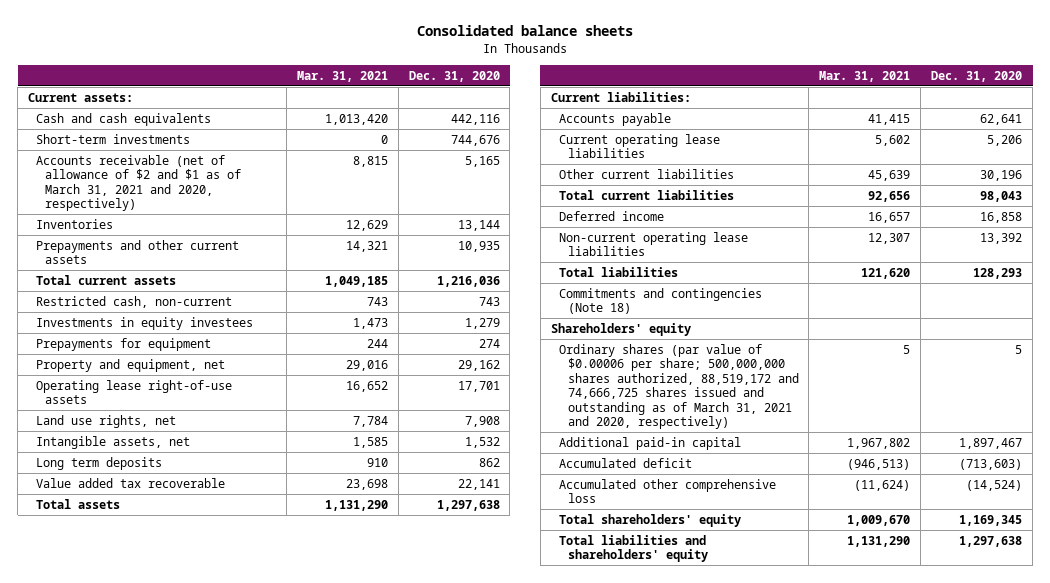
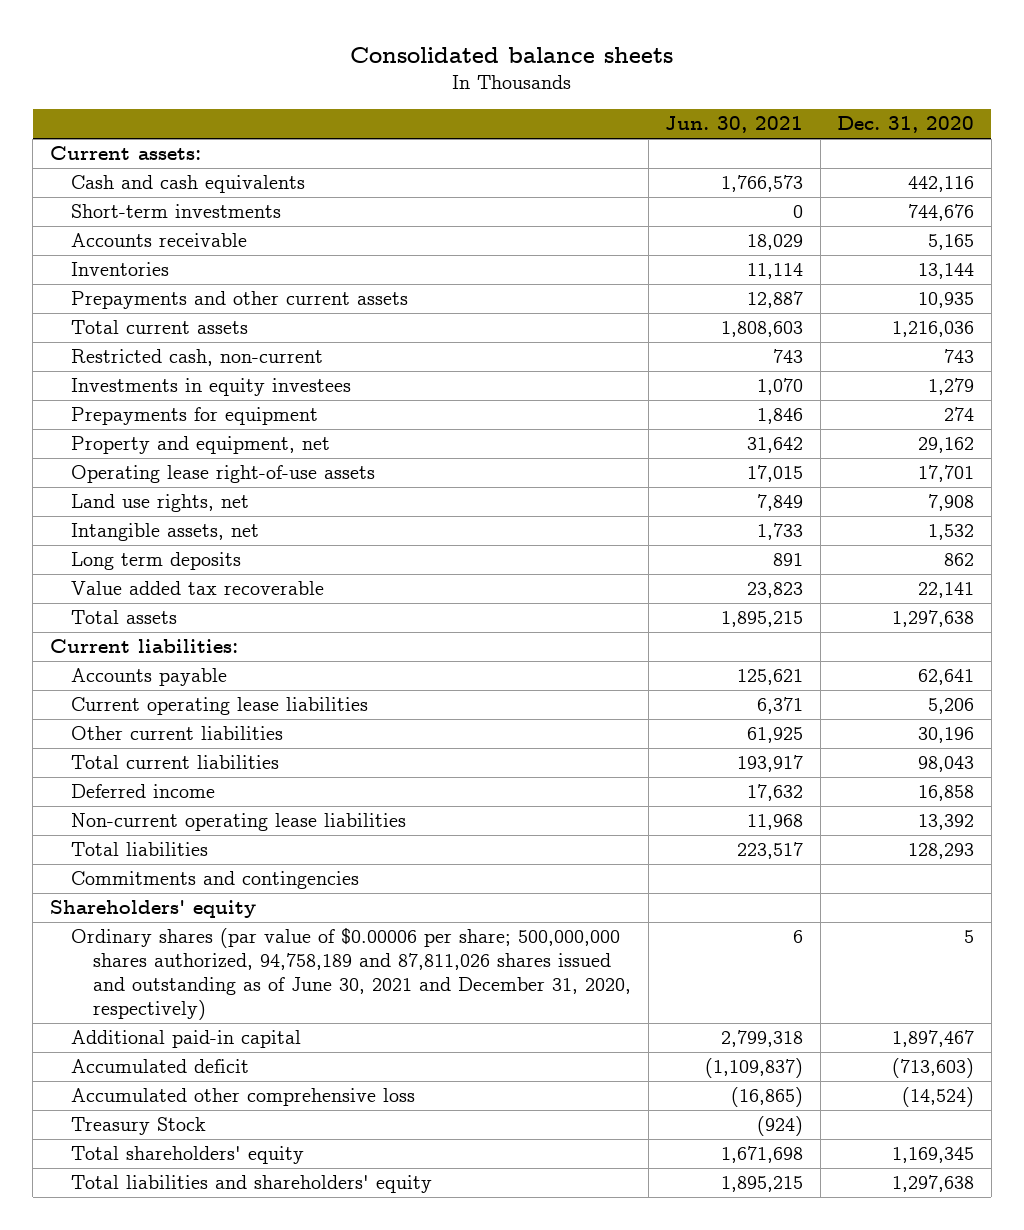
[296,70,388,82] Mar. 31, 2021 -> none
none -> [665,116,804,134] Jun. 30, 2021
[36,154,241,212] Accounts receivable (net of allowance of $2 and $1 as of March 31, 2021 and 2020, respectively) -> [71,233,248,248] Accounts receivable
[559,287,763,315] Commitments and contingencies (Note 18) -> [71,871,360,890] Commitments and contingencies
[559,343,799,430] Ordinary shares (par value of $0.00006 per share; 500,000,000 shares authorized, 88,519,172 and 74,666,725 shares issued and outstanding as of March 31, 2021 and 2020, respectively) -> [71,928,632,1020] Ordinary shares (par value of $0.00006 per share; 500,000,000 shares authorized, 94,758,189 and 87,811,026 shares issued and outstanding as of June 30, 2021 and December 31, 2020, respectively)
none -> [71,1117,207,1136] Treasury Stock

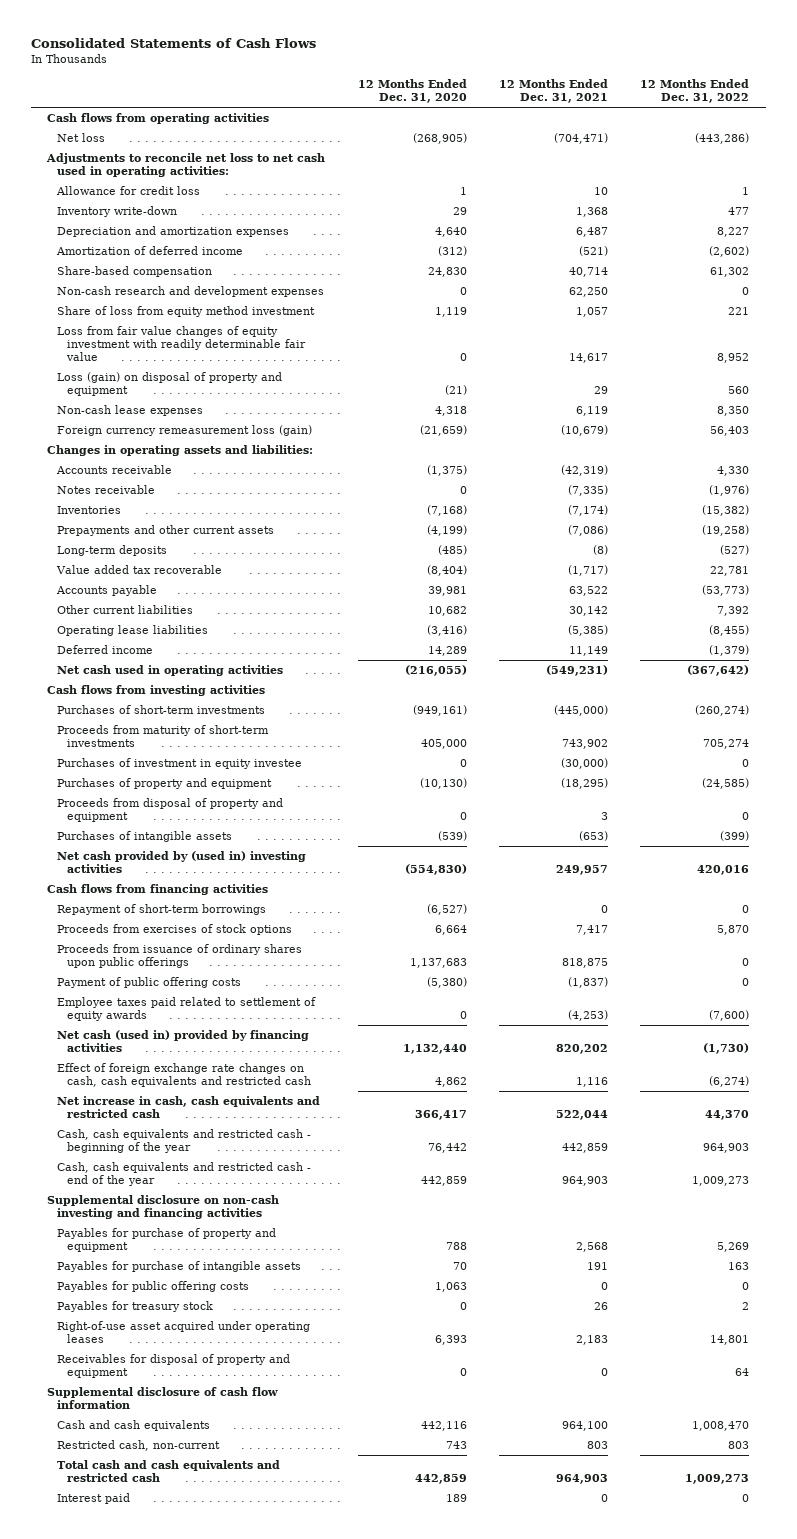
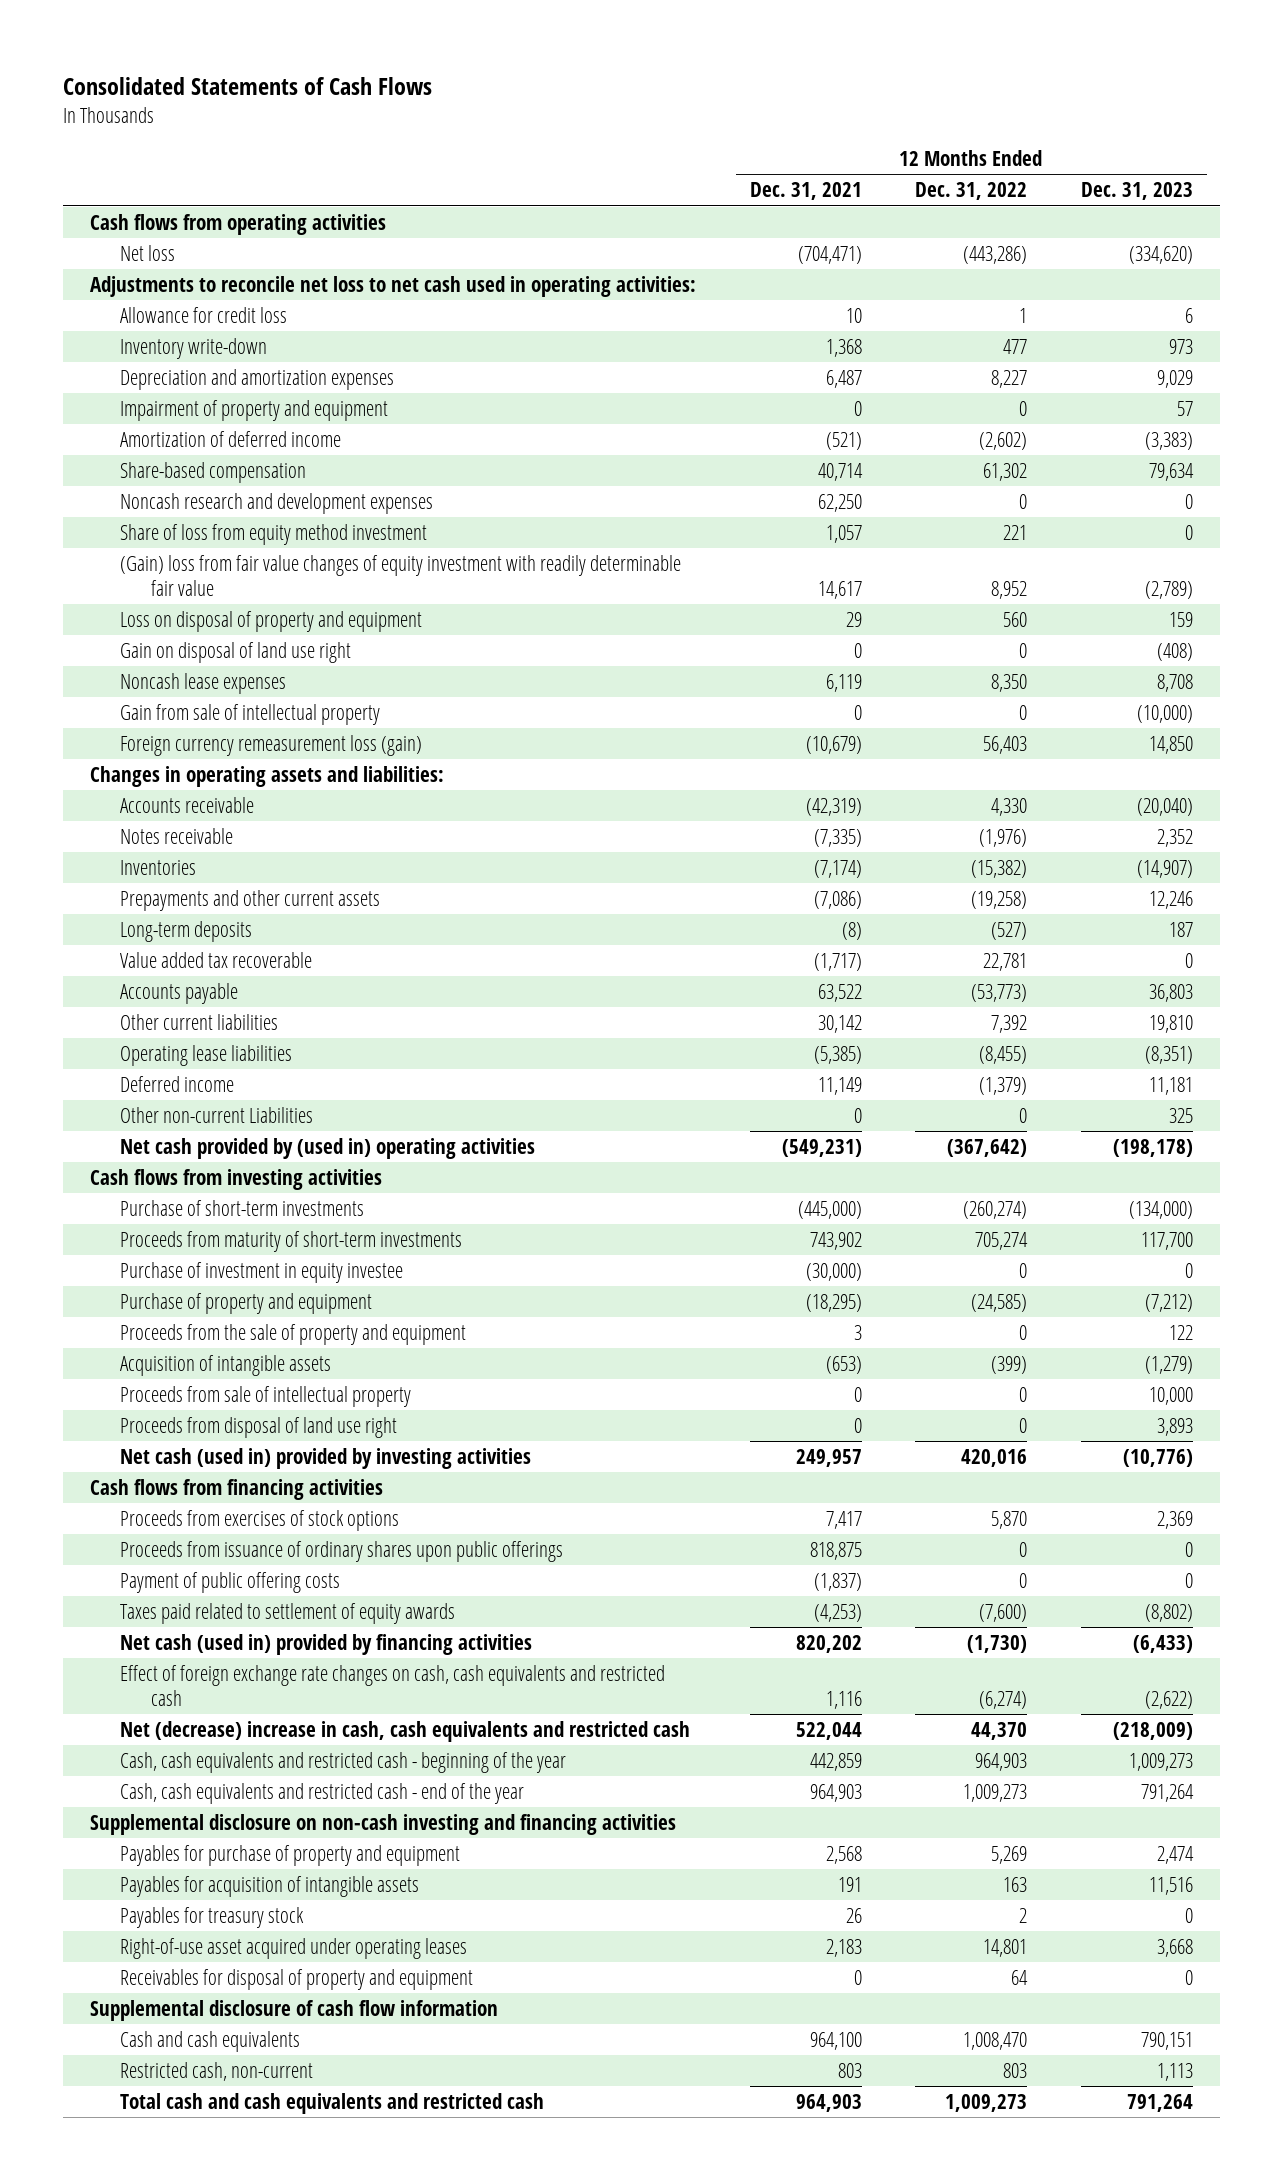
[357,79,467,104] 12 Months Ended Dec. 31, 2020 -> none
none -> [1081,182,1194,201] Dec. 31, 2023
none -> [120,399,389,421] Impairment of property and equipment
[56,286,324,298] Non-cash research and development expenses -> [120,492,434,514] Noncash research and development expenses
[56,326,306,361] Loss from fair value changes of equity investment with readily determinable fair value -> [120,554,682,596] (Gain) loss from fair value changes of equity investment with readily determinable fair value
[56,372,282,397] Loss (gain) on disposal of property and equipment -> [120,610,423,632] Loss on disposal of property and equipment
none -> [120,641,352,663] Gain on disposal of land use right
[56,405,203,417] Non-cash lease expenses -> [120,672,287,694] Noncash lease expenses
none -> [120,703,381,725] Gain from sale of intellectual property
none -> [120,1106,314,1123] Other non-current Liabilities
[56,665,283,677] Net cash used in operating activities -> [120,1137,536,1159] Net cash provided by (used in) operating activities
[56,705,265,715] Purchases of short-term investments -> [120,1199,365,1216] Purchase of short-term investments
[56,758,302,770] Purchases of investment in equity investee -> [120,1261,404,1283] Purchase of investment in equity investee
[56,778,272,790] Purchases of property and equipment -> [120,1292,373,1314] Purchase of property and equipment
[56,798,283,823] Proceeds from disposal of property and equipment -> [120,1323,467,1345] Proceeds from the sale of property and equipment
[56,831,232,843] Purchases of intangible assets -> [120,1354,332,1376] Acquisition of intangible assets
none -> [120,1385,412,1407] Proceeds from sale of intellectual property
none -> [120,1416,398,1438] Proceeds from disposal of land use right
[56,851,306,874] Net cash provided by (used in) investing activities -> [120,1447,532,1469] Net cash (used in) provided by investing activities
[56,904,266,916] Repayment of short-term borrowings -> none
[56,997,316,1022] Employee taxes paid related to settlement of equity awards -> [120,1602,456,1624] Taxes paid related to settlement of equity awards
[56,1096,320,1119] Net increase in cash, cash equivalents and restricted cash -> [120,1720,691,1742] Net (decrease) increase in cash, cash equivalents and restricted cash
[56,1281,249,1293] Payables for public offering costs -> none
[56,1261,301,1273] Payables for purchase of intangible assets -> [120,1875,420,1897] Payables for acquisition of intangible assets
[56,1493,130,1505] Interest paid -> none

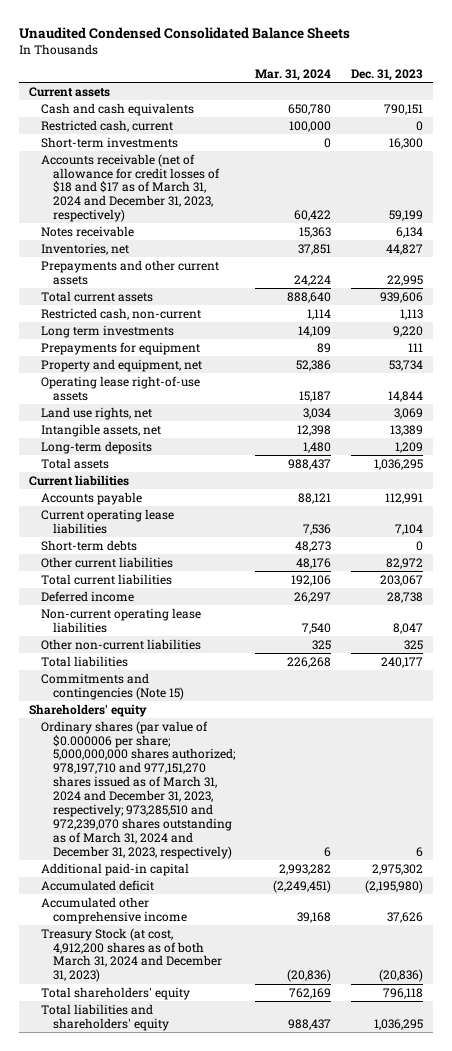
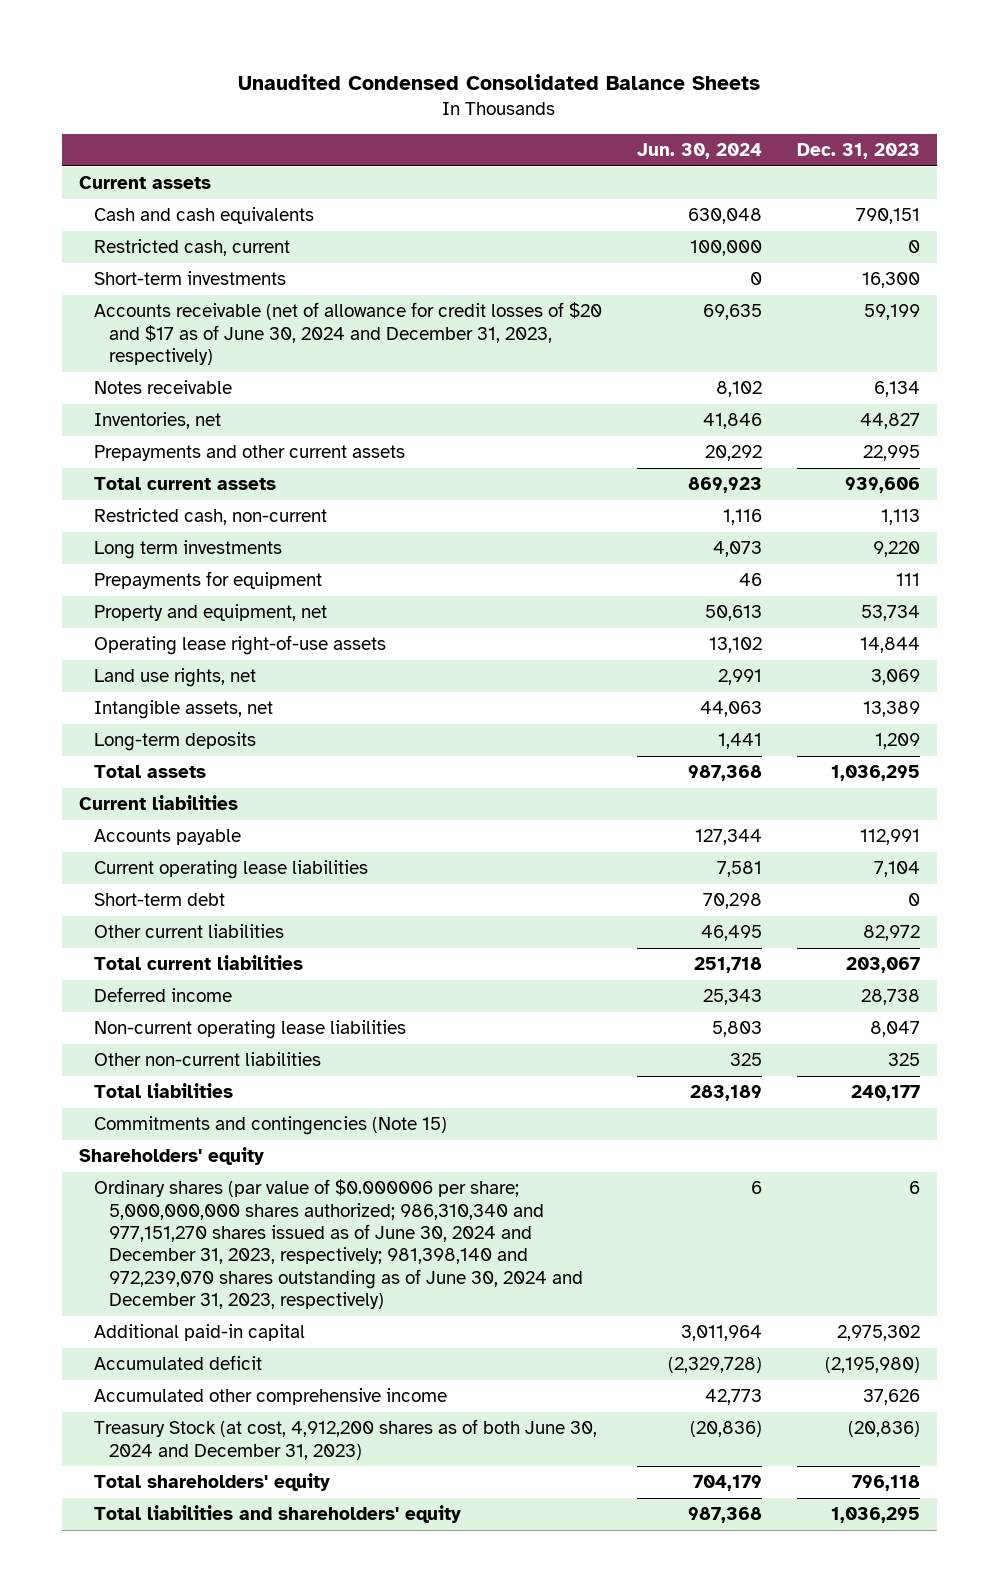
[255,69,332,82] Mar. 31, 2024 -> none
none -> [636,143,762,160] Jun. 30, 2024
[41,153,221,223] Accounts receivable (net of allowance for credit losses of $18 and $17 as of March 31, 2024 and December 31, 2023, respectively) -> [93,302,602,365] Accounts receivable (net of allowance for credit losses of $20 and $17 as of June 30, 2024 and December 31, 2023, respectively)
[41,539,138,551] Short-term debts -> [93,893,225,907] Short-term debt
[41,720,237,859] Ordinary shares (par value of $0.000006 per share; 5,000,000,000 shares authorized; 978,197,710 and 977,151,270 shares issued as of March 31, 2024 and December 31, 2023, respectively; 973,285,510 and 972,239,070 shares outstanding as of March 31, 2024 and December 31, 2023, respectively) -> [93,1179,583,1309] Ordinary shares (par value of $0.000006 per share; 5,000,000,000 shares authorized; 986,310,340 and 977,151,270 shares issued as of June 30, 2024 and December 31, 2023, respectively; 981,398,140 and 972,239,070 shares outstanding as of June 30, 2024 and December 31, 2023, respectively)
[41,927,223,983] Treasury Stock (at cost, 4,912,200 shares as of both March 31, 2024 and December 31, 2023) -> [93,1419,597,1460] Treasury Stock (at cost, 4,912,200 shares as of both June 30, 2024 and December 31, 2023)

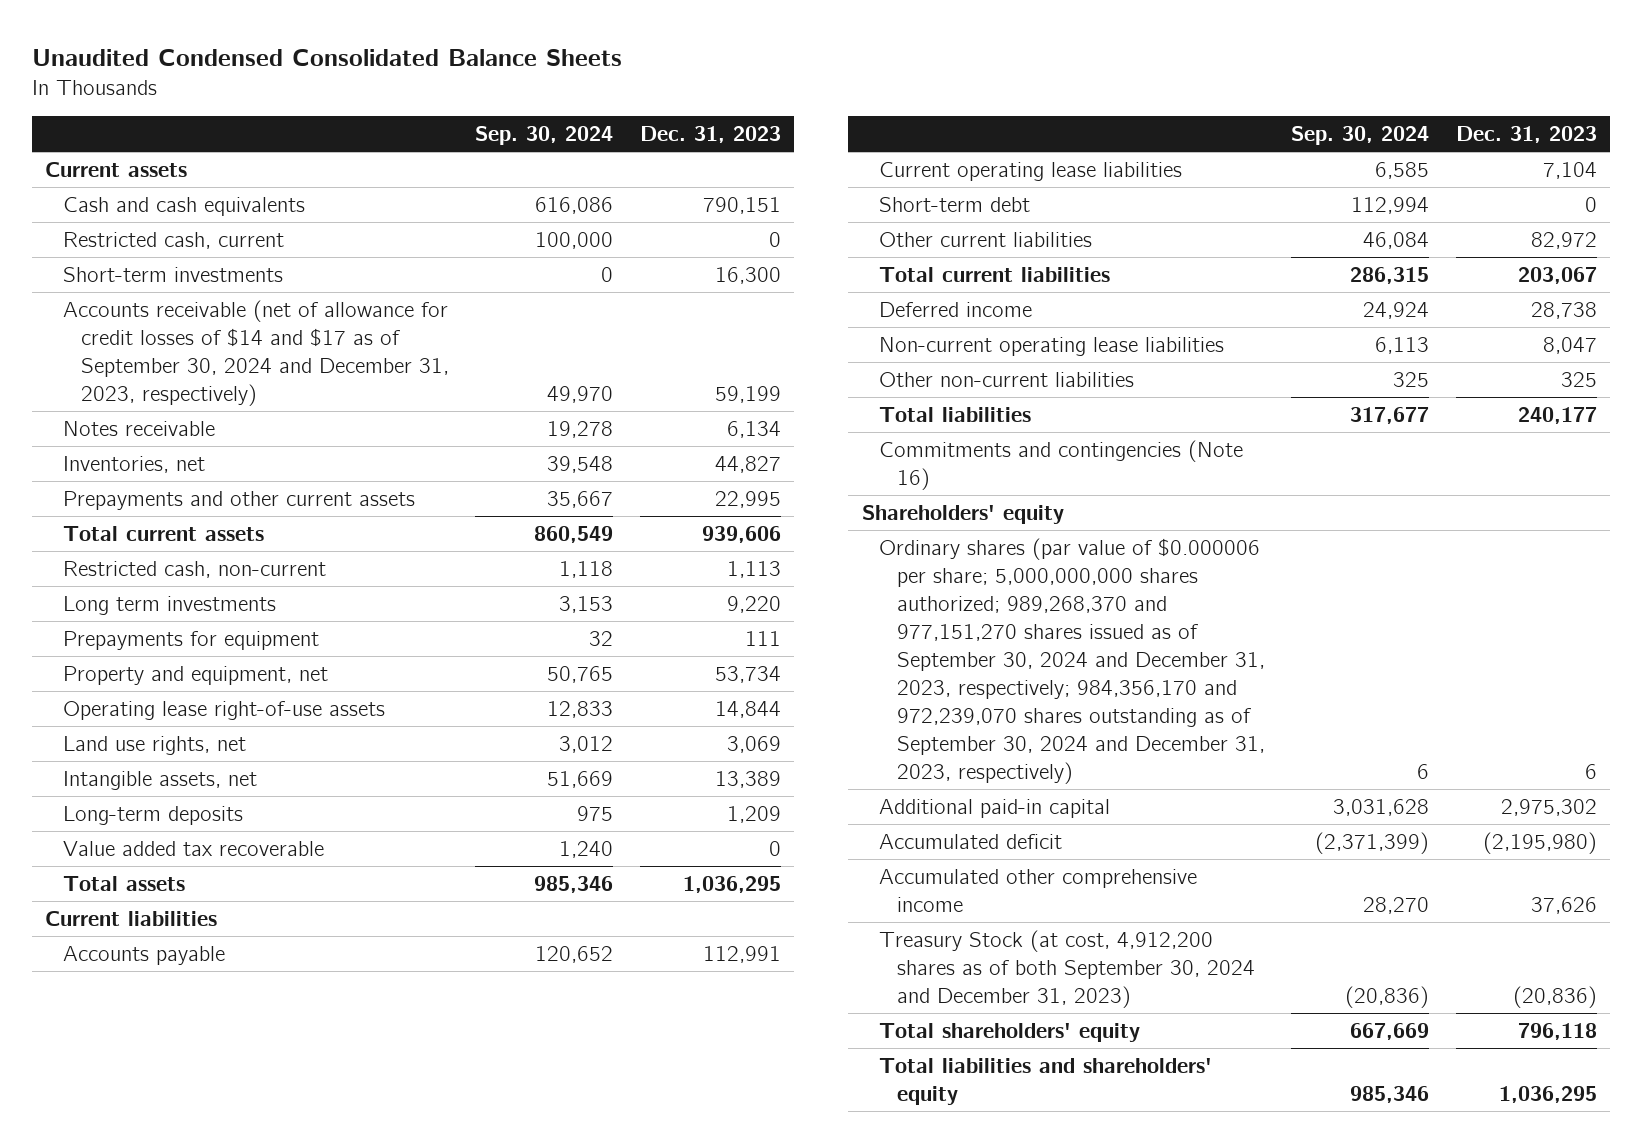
[636,143,762,160] Jun. 30, 2024 -> none
none -> [475,126,614,146] Sep. 30, 2024
[93,302,602,365] Accounts receivable (net of allowance for credit losses of $20 and $17 as of June 30, 2024 and December 31, 2023, respectively) -> [63,299,449,406] Accounts receivable (net of allowance for credit losses of $14 and $17 as of September 30, 2024 and December 31, 2023, respectively)
none -> [63,840,325,856] Value added tax recoverable
[93,1116,447,1136] Commitments and contingencies (Note 15) -> [879,439,1244,490] Commitments and contingencies (Note 16)
[93,1179,583,1309] Ordinary shares (par value of $0.000006 per share; 5,000,000,000 shares authorized; 986,310,340 and 977,151,270 shares issued as of June 30, 2024 and December 31, 2023, respectively; 981,398,140 and 972,239,070 shares outstanding as of June 30, 2024 and December 31, 2023, respectively) -> [879,537,1265,784] Ordinary shares (par value of $0.000006 per share; 5,000,000,000 shares authorized; 989,268,370 and 977,151,270 shares issued as of September 30, 2024 and December 31, 2023, respectively; 984,356,170 and 972,239,070 shares outstanding as of September 30, 2024 and December 31, 2023, respectively)
[93,1419,597,1460] Treasury Stock (at cost, 4,912,200 shares as of both June 30, 2024 and December 31, 2023) -> [879,929,1255,1008] Treasury Stock (at cost, 4,912,200 shares as of both September 30, 2024 and December 31, 2023)

